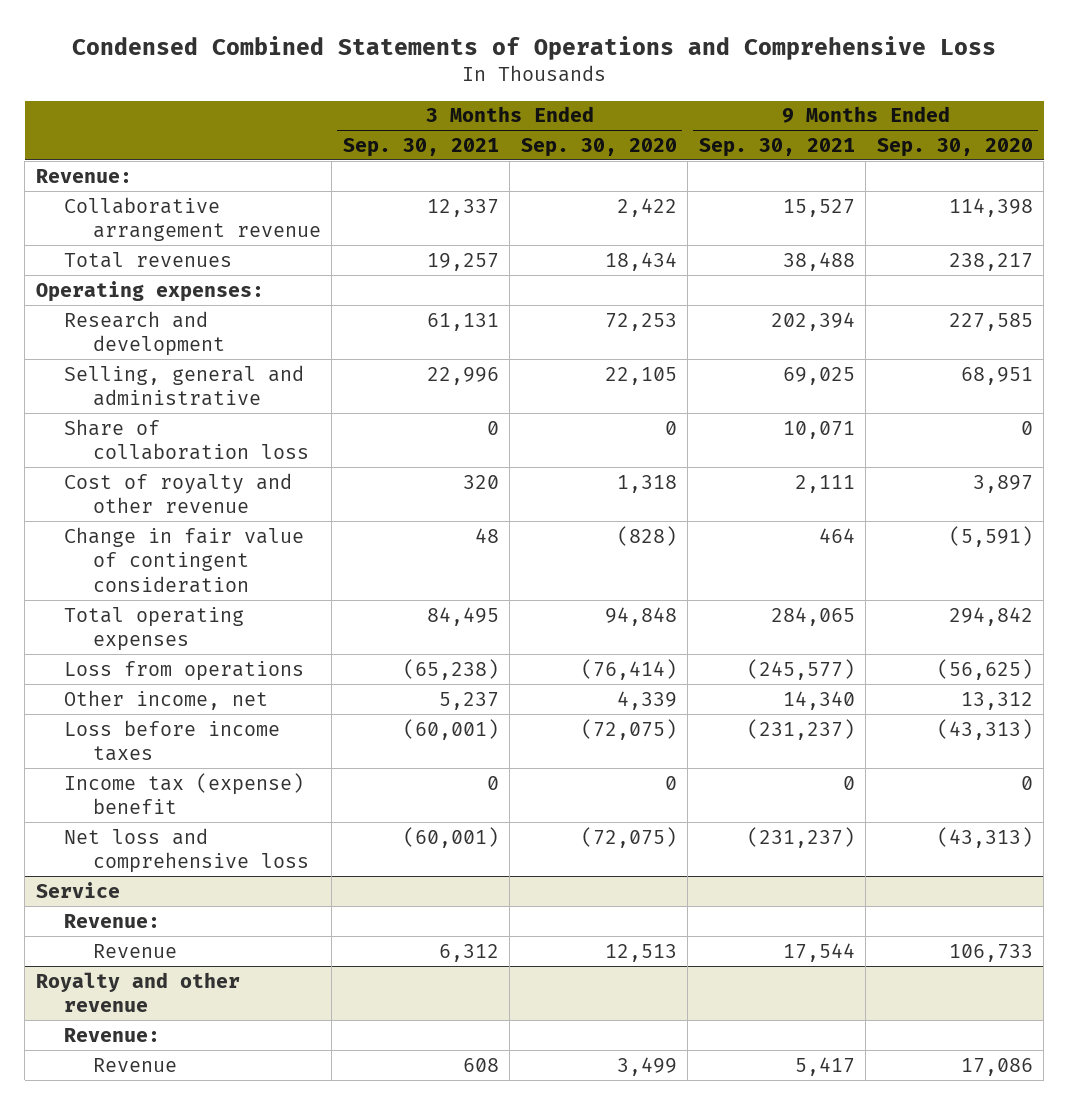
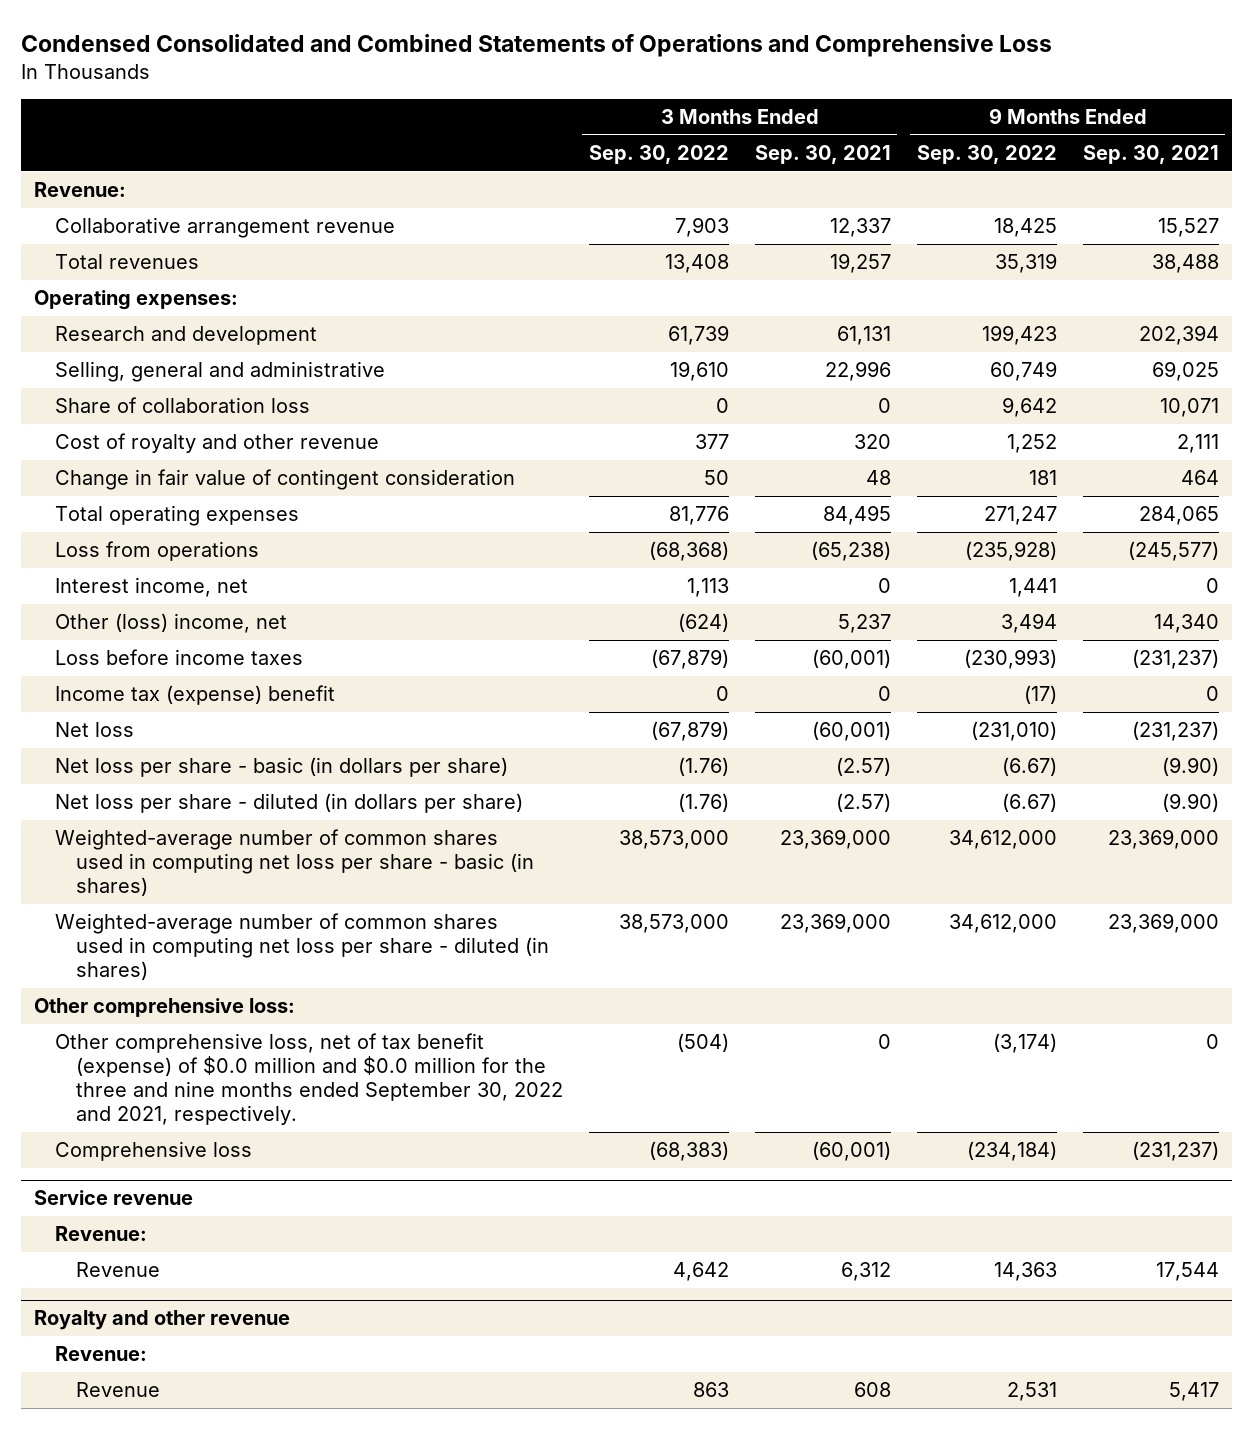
[72,36,997,61] Condensed Combined Statements of Operations and Comprehensive Loss -> [20,33,1052,57] Condensed Consolidated and Combined Statements of Operations and Comprehensive Loss
[520,137,677,157] Sep. 30, 2020 -> none
[876,137,1033,157] Sep. 30, 2020 -> none
none -> [588,145,729,165] Sep. 30, 2022
none -> [916,145,1057,165] Sep. 30, 2022
none -> [54,577,248,598] Interest income, net
[64,689,269,710] Other income, net -> [54,613,287,634] Other (loss) income, net
[64,827,309,874] Net loss and comprehensive loss -> [54,722,134,738] Net loss
none -> [54,757,508,778] Net loss per share - basic (in dollars per share)
none -> [54,793,523,814] Net loss per share - diluted (in dollars per share)
none -> [54,829,534,897] Weighted-average number of common shares used in computing net loss per share - basic (in shares)
none -> [54,913,549,981] Weighted-average number of common shares used in computing net loss per share - diluted (in shares)
none -> [33,998,295,1018] Other comprehensive loss:
none -> [54,1033,563,1126] Other comprehensive loss, net of tax benefit (expense) of $0.0 million and $0.0 million for the three and nine months ended September 30, 2022 and 2021, respectively.
none -> [54,1141,252,1162] Comprehensive loss
[35,881,120,898] Service -> [33,1190,193,1206] Service revenue

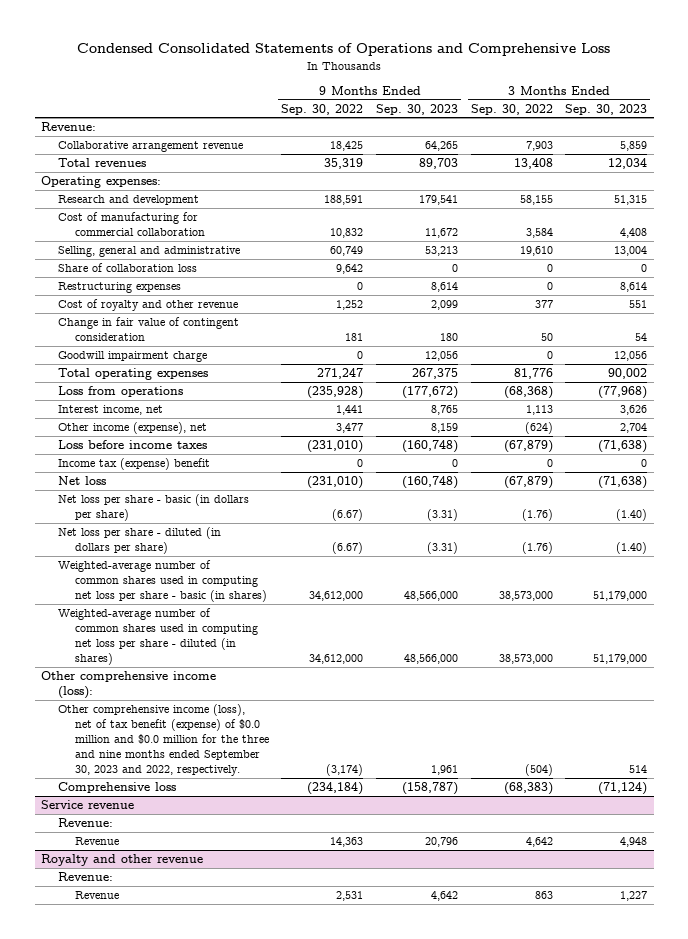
[20,33,1052,57] Condensed Consolidated and Combined Statements of Operations and Comprehensive Loss -> [77,43,611,57] Condensed Consolidated Statements of Operations and Comprehensive Loss
[754,145,891,165] Sep. 30, 2021 -> none
[1082,145,1219,165] Sep. 30, 2021 -> none
none -> [376,103,459,115] Sep. 30, 2023
none -> [565,103,648,115] Sep. 30, 2023
[667,325,729,346] 61,739 -> [519,195,553,206] 58,155
[981,325,1057,346] 199,423 -> [324,195,364,206] 188,591
none -> [58,212,205,237] Cost of manufacturing for commercial collaboration
none -> [58,282,182,294] Restructuring expenses
none -> [58,351,208,363] Goodwill impairment charge
[54,613,287,634] Other (loss) income, net -> [58,422,208,435] Other income (expense), net
[1000,613,1057,634] 3,494 -> [336,423,364,434] 3,477
[963,649,1057,670] (230,993) -> [307,440,364,454] (231,010)
[1023,685,1057,705] (17) -> [357,459,364,468] 0
[33,998,295,1018] Other comprehensive loss: -> [41,671,217,700] Other comprehensive income (loss):
[54,1033,563,1126] Other comprehensive loss, net of tax benefit (expense) of $0.0 million and $0.0 million for the three and nine months ended September 30, 2022 and 2021, respectively. -> [58,704,269,776] Other comprehensive income (loss), net of tax benefit (expense) of $0.0 million and $0.0 million for the three and nine months ended September 30, 2023 and 2022, respectively.

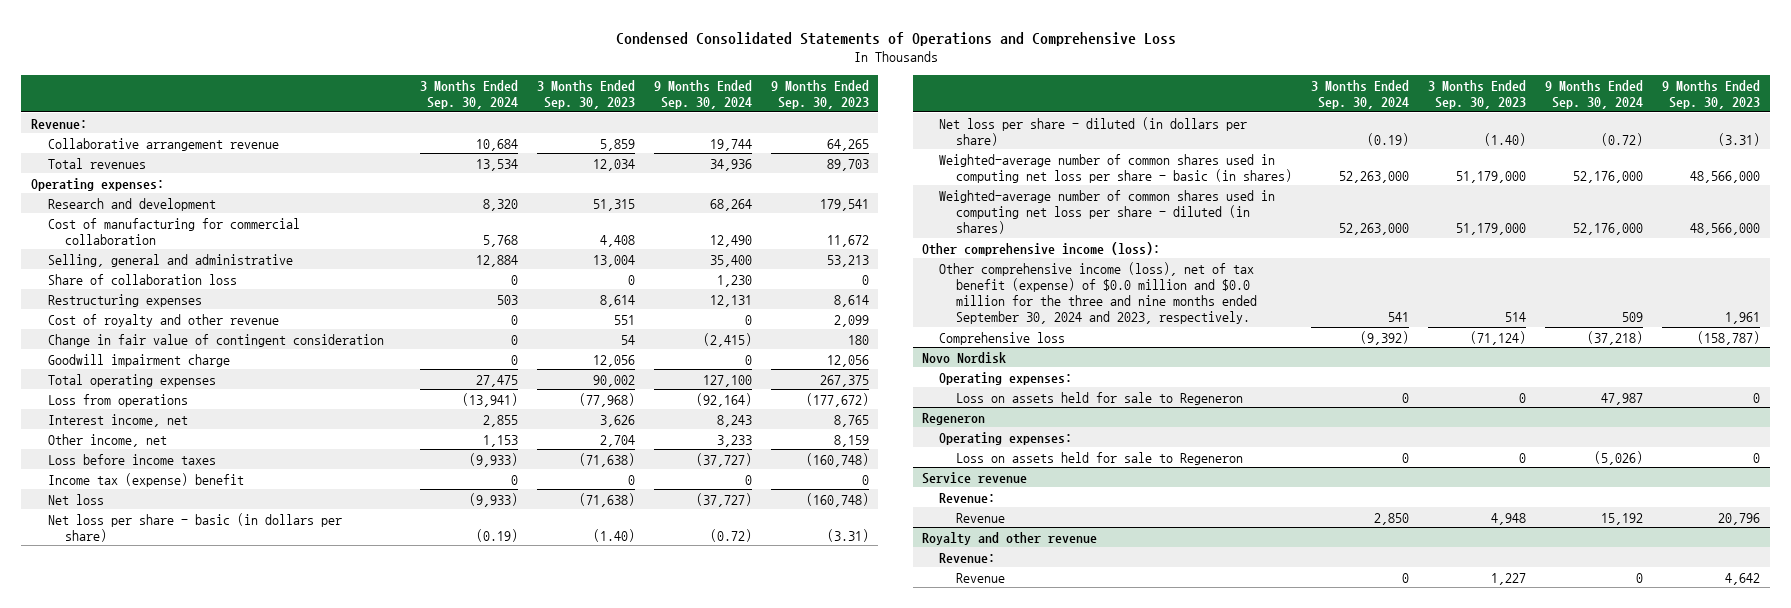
[281,103,364,115] Sep. 30, 2022 -> none
[470,103,553,115] Sep. 30, 2022 -> none
none -> [419,79,518,109] 3 Months Ended Sep. 30, 2024
none -> [653,79,752,109] 9 Months Ended Sep. 30, 2024
[58,422,208,435] Other income (expense), net -> [47,433,167,447] Other income, net
[58,704,269,776] Other comprehensive income (loss), net of tax benefit (expense) of $0.0 million and $0.0 million for the three and nine months ended September 30, 2023 and 2022, respectively. -> [939,261,1258,325] Other comprehensive income (loss), net of tax benefit (expense) of $0.0 million and $0.0 million for the three and nine months ended September 30, 2024 and 2023, respectively.
none -> [922,351,1007,363] Novo Nordisk
none -> [939,371,1073,385] Operating expenses:
none -> [956,391,1244,405] Loss on assets held for sale to Regeneron
none -> [922,412,986,425] Regeneron
none -> [939,431,1073,445] Operating expenses:
none -> [956,451,1244,465] Loss on assets held for sale to Regeneron

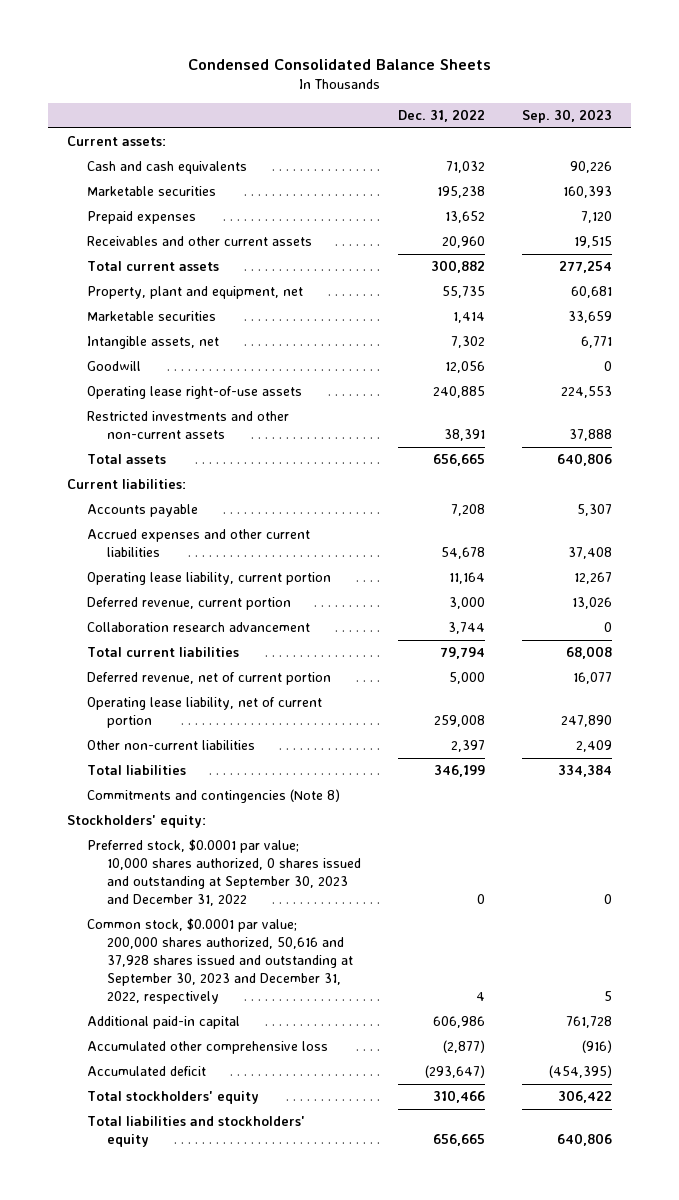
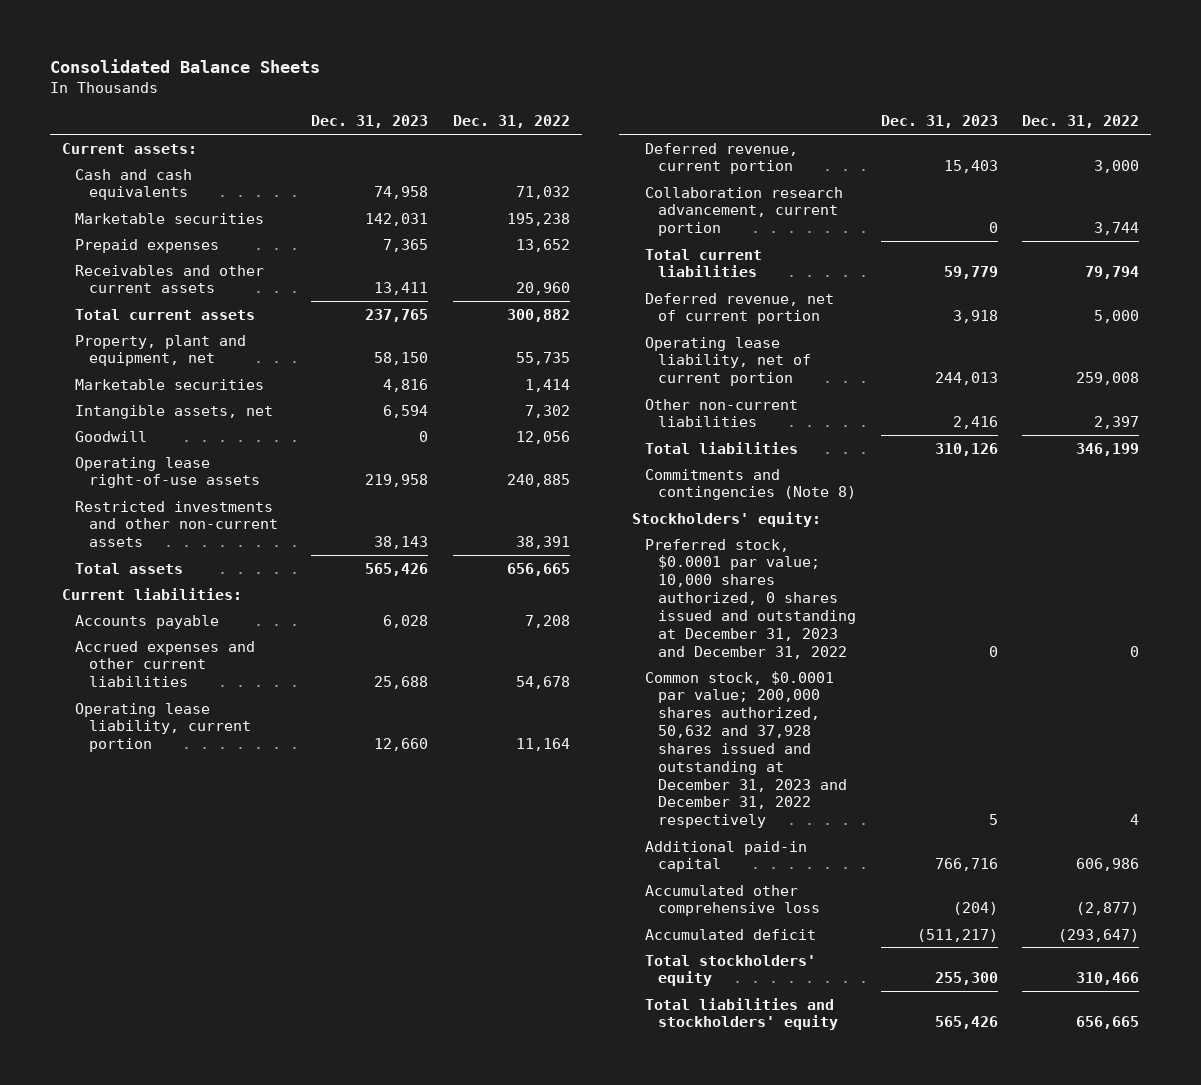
[187,58,491,70] Condensed Consolidated Balance Sheets -> [49,58,320,73] Consolidated Balance Sheets
[522,109,613,124] Sep. 30, 2023 -> none
none -> [311,115,429,129] Dec. 31, 2023
[87,622,311,633] Collaboration research advancement -> [644,186,843,237] Collaboration research advancement, current portion
[87,839,362,906] Preferred stock, $0.0001 par value; 10,000 shares authorized, 0 shares issued and outstanding at September 30, 2023 and December 31, 2022 -> [644,538,856,659] Preferred stock, $0.0001 par value; 10,000 shares authorized, 0 shares issued and outstanding at December 31, 2023 and December 31, 2022
[87,918,354,1004] Common stock, $0.0001 par value; 200,000 shares authorized, 50,616 and 37,928 shares issued and outstanding at September 30, 2023 and December 31, 2022, respectively -> [644,670,847,829] Common stock, $0.0001 par value; 200,000 shares authorized, 50,632 and 37,928 shares issued and outstanding at December 31, 2023 and December 31, 2022 respectively

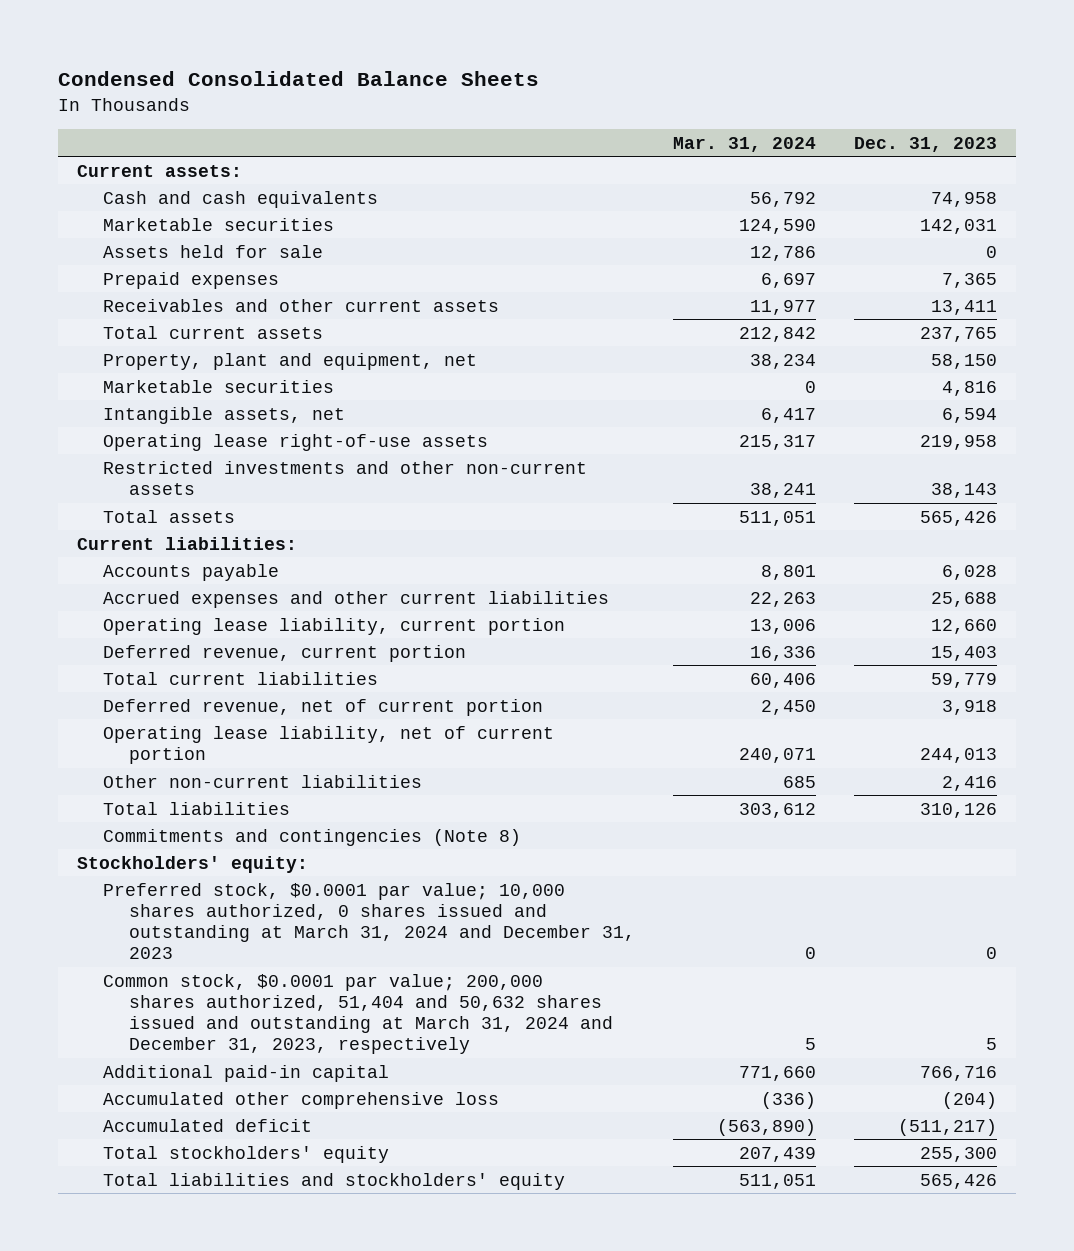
[49,58,320,73] Consolidated Balance Sheets -> [58,71,540,87] Condensed Consolidated Balance Sheets
[452,115,570,129] Dec. 31, 2022 -> none
none -> [672,136,816,152] Mar. 31, 2024
none -> [102,244,323,258] Assets held for sale
[75,430,148,442] Goodwill -> none
[644,186,843,237] Collaboration research advancement, current portion -> none
[644,538,856,659] Preferred stock, $0.0001 par value; 10,000 shares authorized, 0 shares issued and outstanding at December 31, 2023 and December 31, 2022 -> [102,882,636,960] Preferred stock, $0.0001 par value; 10,000 shares authorized, 0 shares issued and outstanding at March 31, 2024 and December 31, 2023
[644,670,847,829] Common stock, $0.0001 par value; 200,000 shares authorized, 50,632 and 37,928 shares issued and outstanding at December 31, 2023 and December 31, 2022 respectively -> [102,973,614,1055] Common stock, $0.0001 par value; 200,000 shares authorized, 51,404 and 50,632 shares issued and outstanding at March 31, 2024 and December 31, 2023, respectively

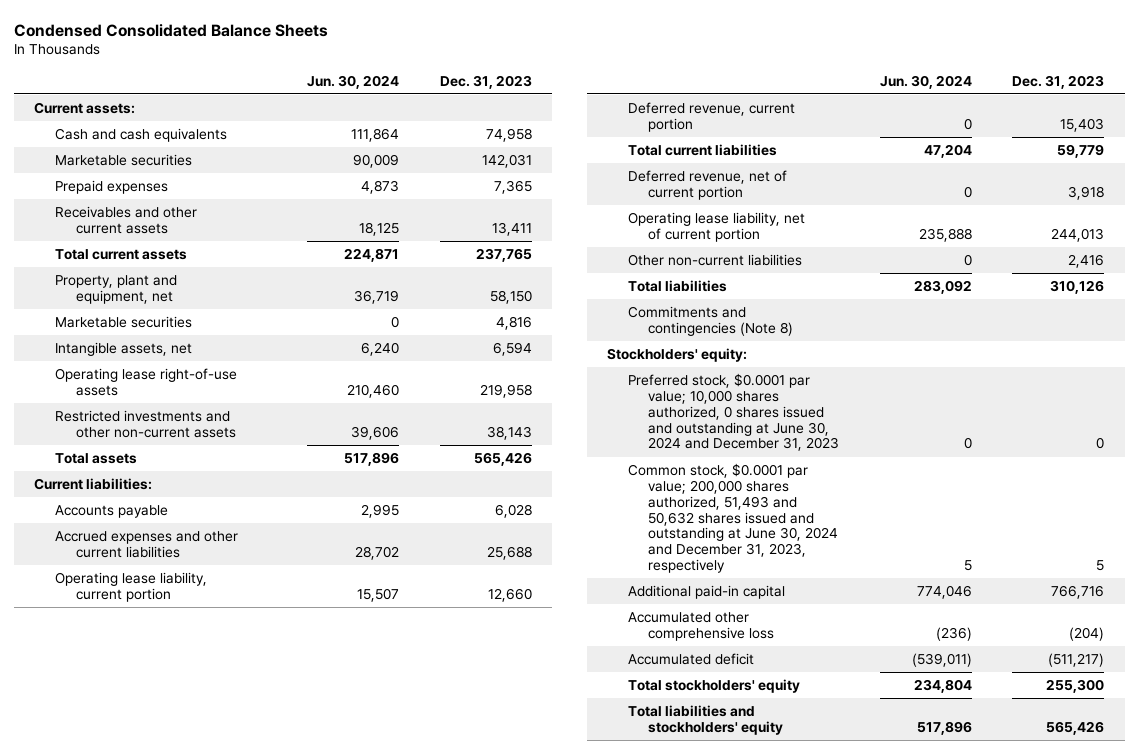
[672,136,816,152] Mar. 31, 2024 -> none
none -> [307,74,400,89] Jun. 30, 2024
[102,244,323,258] Assets held for sale -> none
[102,882,636,960] Preferred stock, $0.0001 par value; 10,000 shares authorized, 0 shares issued and outstanding at March 31, 2024 and December 31, 2023 -> [627,372,840,452] Preferred stock, $0.0001 par value; 10,000 shares authorized, 0 shares issued and outstanding at June 30, 2024 and December 31, 2023
[102,973,614,1055] Common stock, $0.0001 par value; 200,000 shares authorized, 51,404 and 50,632 shares issued and outstanding at March 31, 2024 and December 31, 2023, respectively -> [627,462,839,574] Common stock, $0.0001 par value; 200,000 shares authorized, 51,493 and 50,632 shares issued and outstanding at June 30, 2024 and December 31, 2023, respectively

